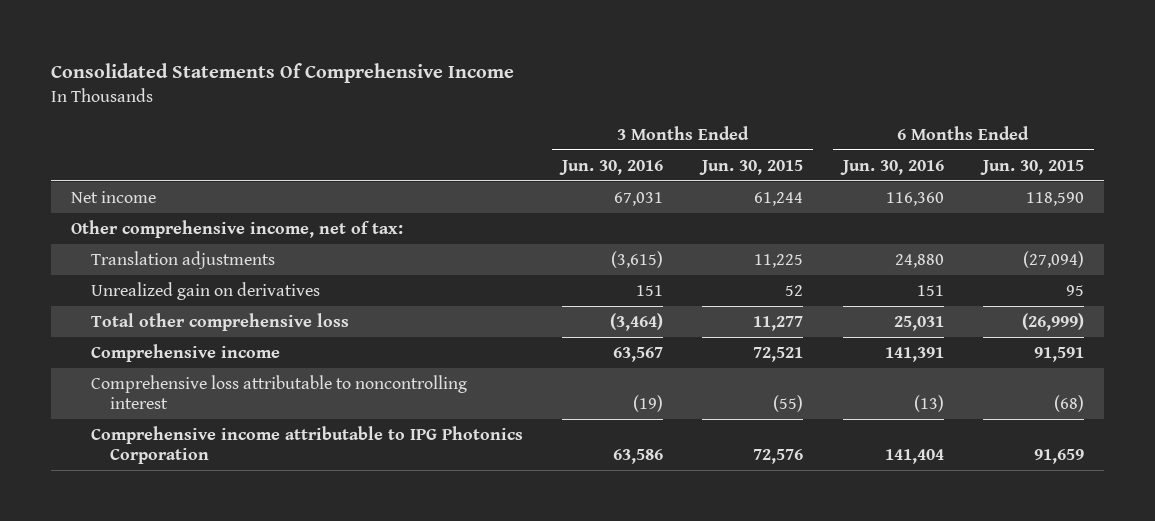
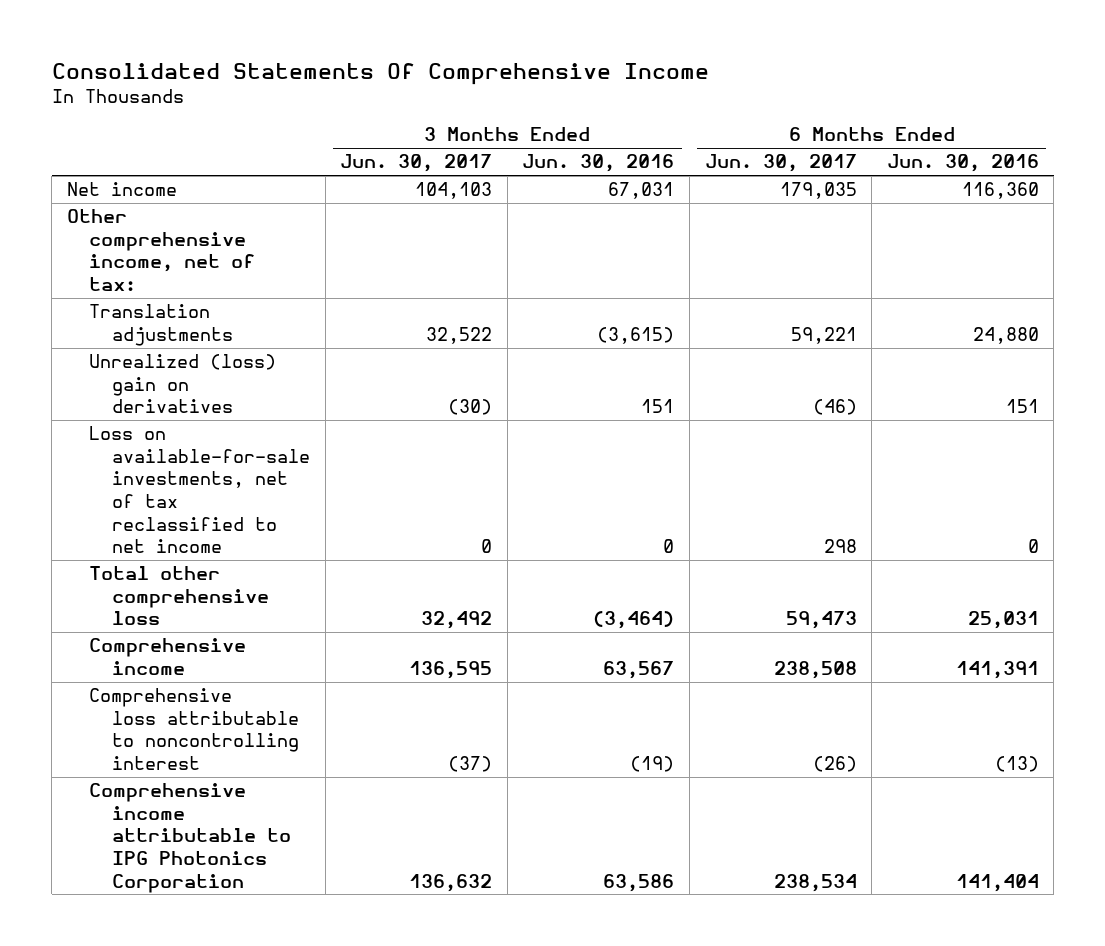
[699,159,804,175] Jun. 30, 2015 -> none
[980,159,1085,175] Jun. 30, 2015 -> none
none -> [340,154,493,173] Jun. 30, 2017
none -> [704,154,857,173] Jun. 30, 2017
[90,281,320,300] Unrealized gain on derivatives -> [89,354,277,414] Unrealized (loss) gain on derivatives
none -> [89,426,311,554] Loss on available-for-sale investments, net of tax reclassified to net income

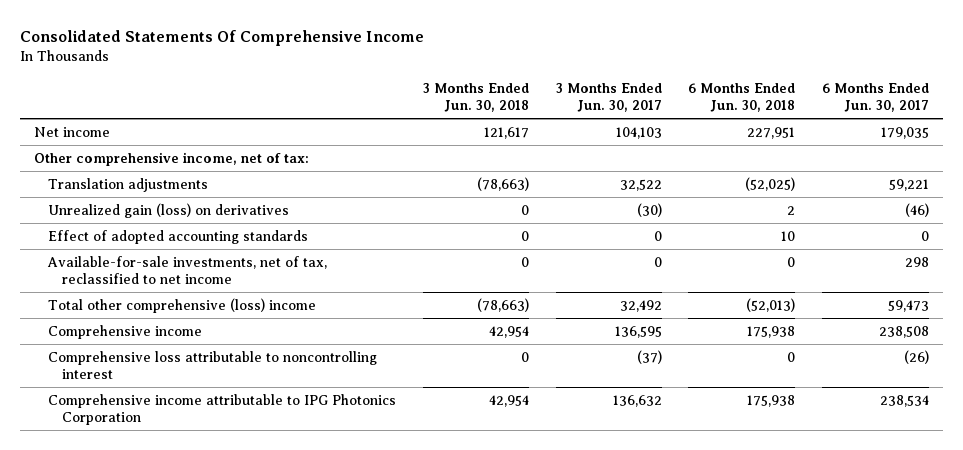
[522,154,675,173] Jun. 30, 2016 -> none
[886,154,1039,173] Jun. 30, 2016 -> none
none -> [422,82,529,112] 3 Months Ended Jun. 30, 2018
none -> [688,82,796,112] 6 Months Ended Jun. 30, 2018
[89,354,277,414] Unrealized (loss) gain on derivatives -> [47,203,289,219] Unrealized gain (loss) on derivatives
none -> [47,230,308,245] Effect of adopted accounting standards
[89,426,311,554] Loss on available-for-sale investments, net of tax reclassified to net income -> [46,256,327,284] Available-for-sale investments, net of tax, reclassified to net income
[89,566,270,626] Total other comprehensive loss -> [47,298,316,314] Total other comprehensive (loss) income

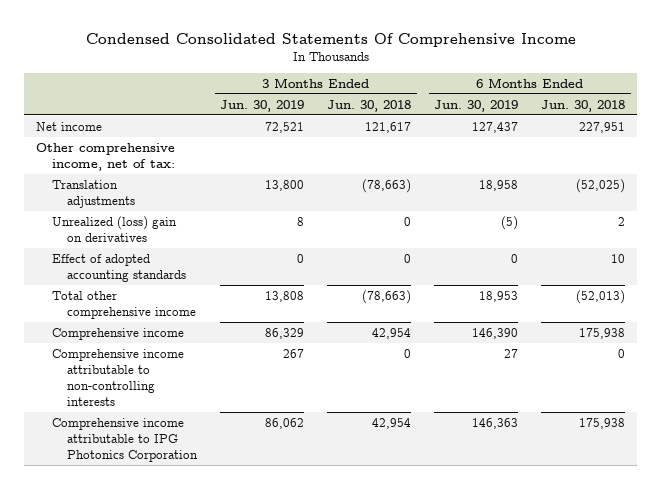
[20,29,425,46] Consolidated Statements Of Comprehensive Income -> [85,32,576,47] Condensed Consolidated Statements Of Comprehensive Income
[555,82,662,112] 3 Months Ended Jun. 30, 2017 -> none
[822,82,930,112] 6 Months Ended Jun. 30, 2017 -> none
none -> [220,99,305,112] Jun. 30, 2019
none -> [434,99,519,112] Jun. 30, 2019
[47,203,289,219] Unrealized gain (loss) on derivatives -> [51,215,177,242] Unrealized (loss) gain on derivatives
[46,256,327,284] Available-for-sale investments, net of tax, reclassified to net income -> none
[47,298,316,314] Total other comprehensive (loss) income -> [51,290,197,319] Total other comprehensive income
[47,351,377,379] Comprehensive loss attributable to noncontrolling interest -> [51,348,184,406] Comprehensive income attributable to non-controlling interests

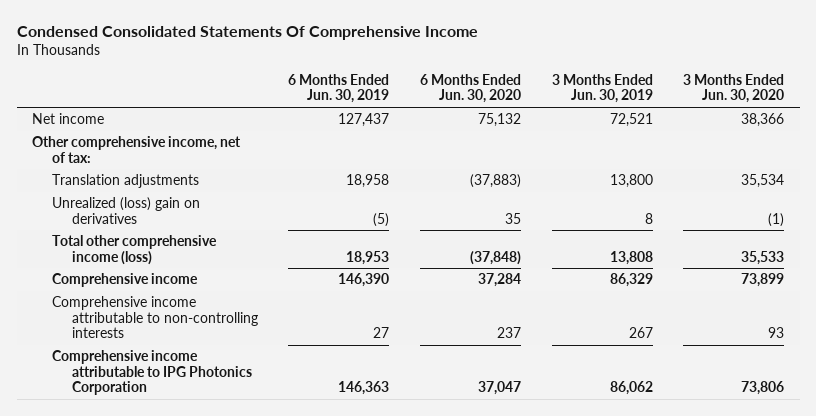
[327,99,412,112] Jun. 30, 2018 -> none
[541,99,626,112] Jun. 30, 2018 -> none
none -> [420,74,522,104] 6 Months Ended Jun. 30, 2020
none -> [683,74,785,104] 3 Months Ended Jun. 30, 2020
[51,253,187,282] Effect of adopted accounting standards -> none
[51,290,197,319] Total other comprehensive income -> [51,235,217,265] Total other comprehensive income (loss)

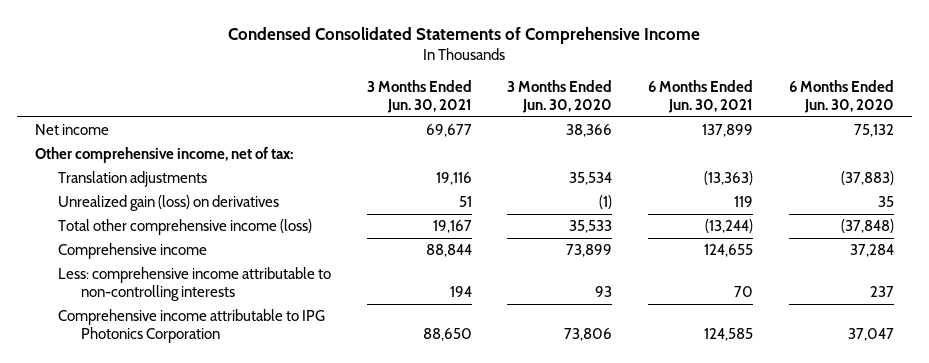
[16,26,478,41] Condensed Consolidated Statements Of Comprehensive Income -> [228,26,701,44] Condensed Consolidated Statements of Comprehensive Income
[288,74,390,104] 6 Months Ended Jun. 30, 2019 -> none
[551,74,653,104] 3 Months Ended Jun. 30, 2019 -> none
none -> [366,79,472,113] 3 Months Ended Jun. 30, 2021
none -> [648,79,754,113] 6 Months Ended Jun. 30, 2021
[51,197,200,224] Unrealized (loss) gain on derivatives -> [57,195,279,212] Unrealized gain (loss) on derivatives
[51,296,258,339] Comprehensive income attributable to non-controlling interests -> [57,267,331,302] Less: comprehensive income attributable to non-controlling interests

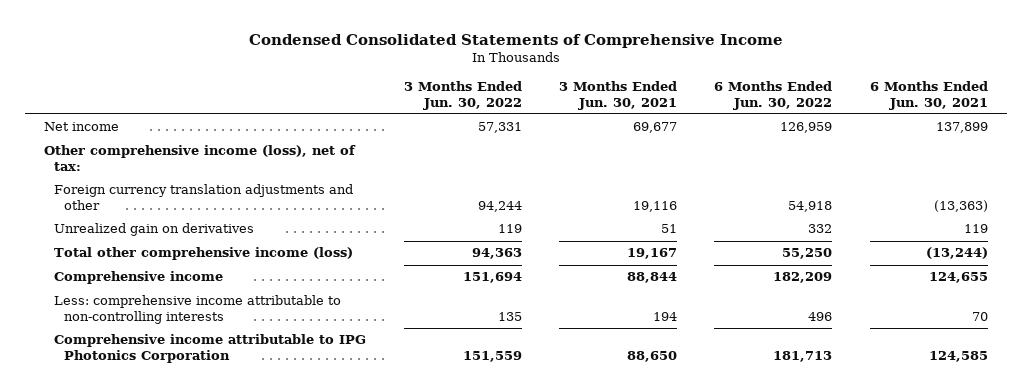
[507,79,613,113] 3 Months Ended Jun. 30, 2020 -> none
[788,79,894,113] 6 Months Ended Jun. 30, 2020 -> none
none -> [403,81,522,110] 3 Months Ended Jun. 30, 2022
none -> [714,81,833,110] 6 Months Ended Jun. 30, 2022
[34,147,293,164] Other comprehensive income, net of tax: -> [44,145,357,172] Other comprehensive income (loss), net of tax:
[57,171,207,188] Translation adjustments -> [54,184,354,211] Foreign currency translation adjustments and other
[57,195,279,212] Unrealized gain (loss) on derivatives -> [54,223,255,237] Unrealized gain on derivatives

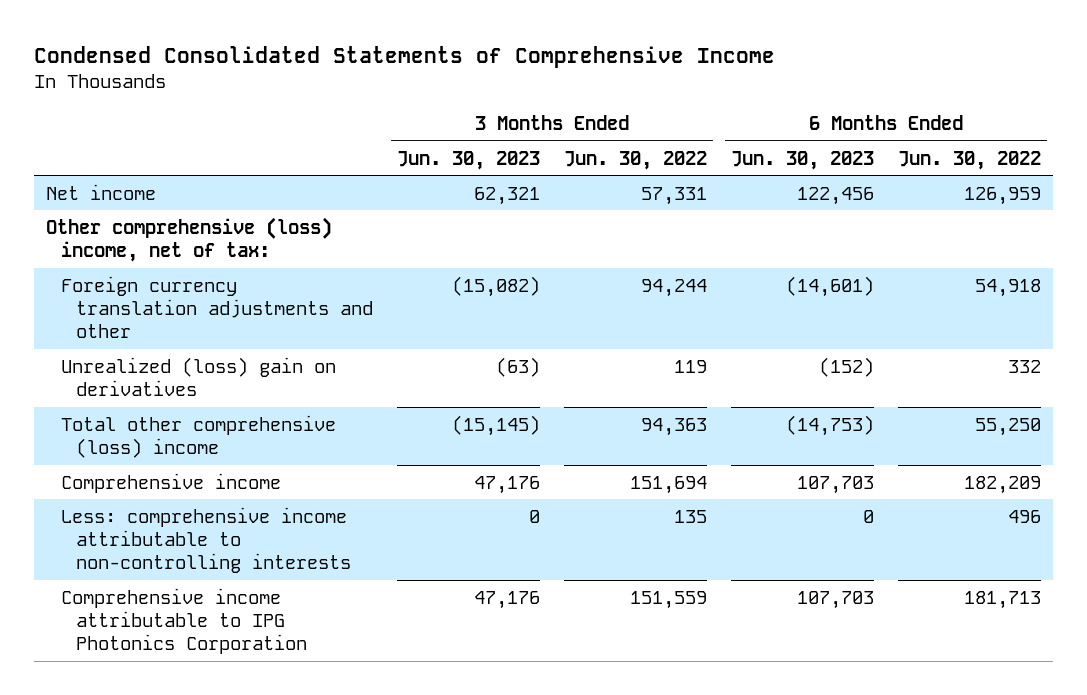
[558,81,677,110] 3 Months Ended Jun. 30, 2021 -> none
[869,81,988,110] 6 Months Ended Jun. 30, 2021 -> none
none -> [397,150,541,170] Jun. 30, 2023
none -> [730,150,874,170] Jun. 30, 2023
[44,145,357,172] Other comprehensive income (loss), net of tax: -> [46,216,333,262] Other comprehensive (loss) income, net of tax:
[54,223,255,237] Unrealized gain on derivatives -> [61,356,337,396] Unrealized (loss) gain on derivatives
[54,247,354,261] Total other comprehensive income (loss) -> [61,414,337,458] Total other comprehensive (loss) income

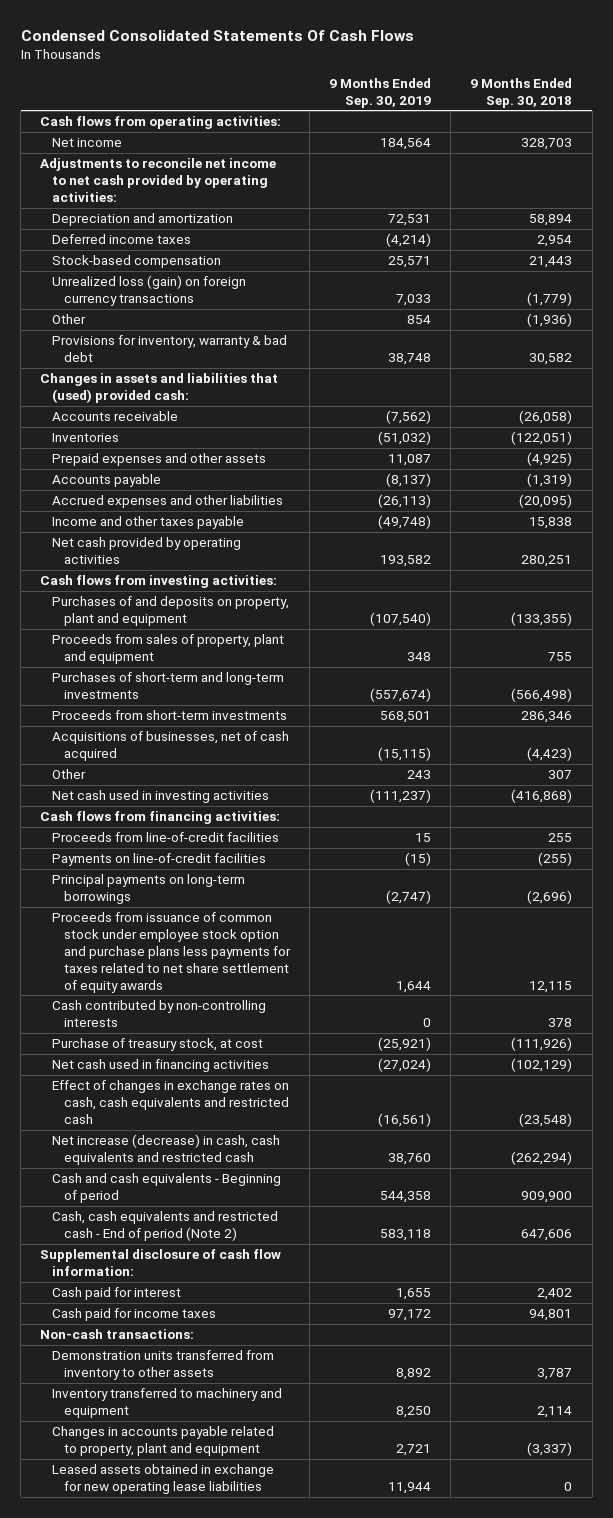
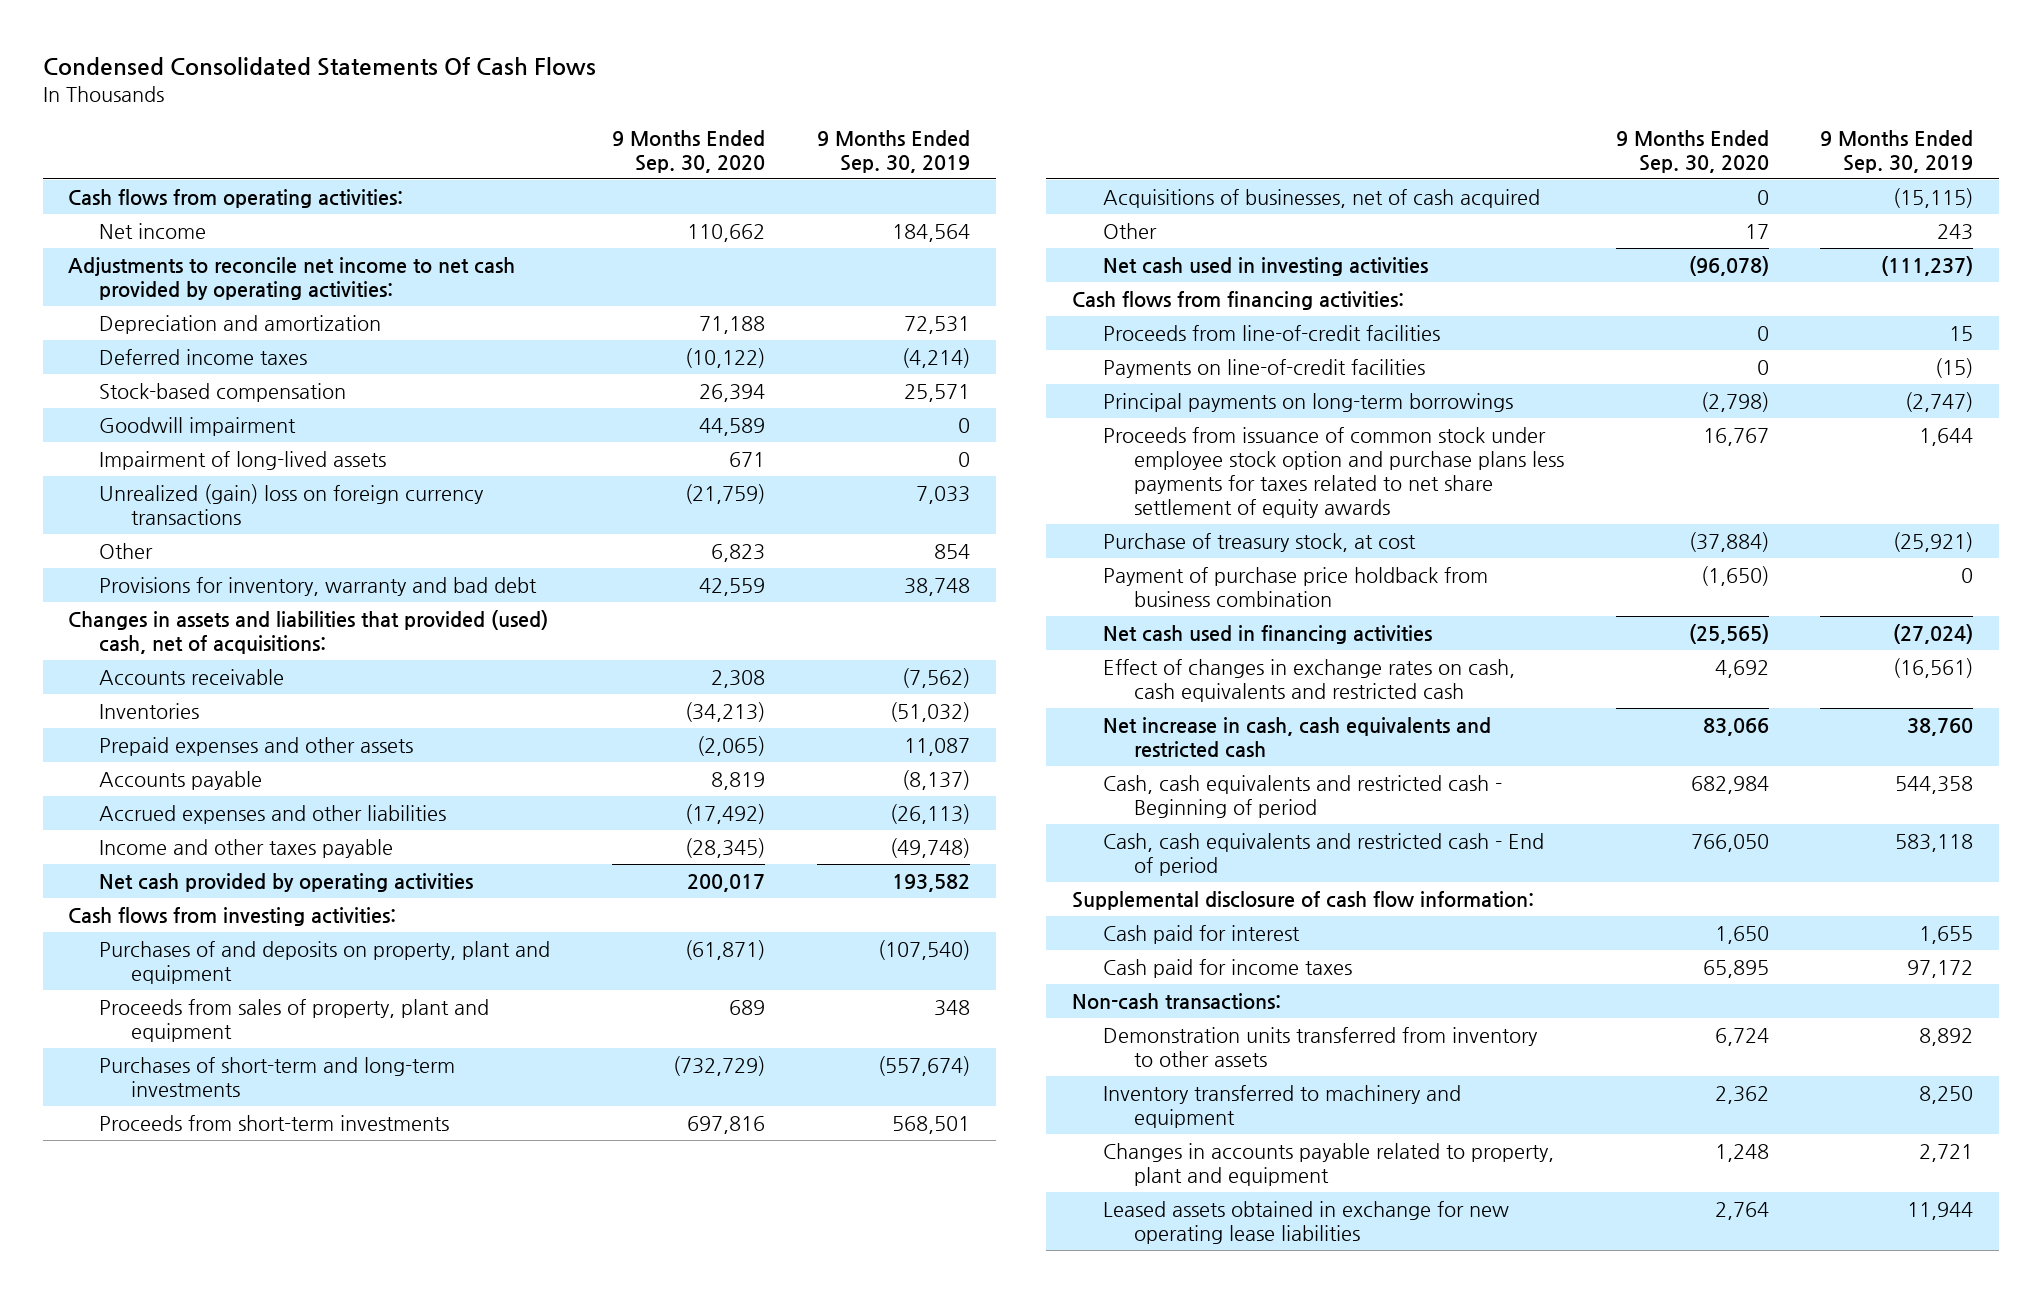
[470,77,573,108] 9 Months Ended Sep. 30, 2018 -> none
none -> [612,130,766,174] 9 Months Ended Sep. 30, 2020
none -> [99,417,297,437] Goodwill impairment
none -> [99,451,387,471] Impairment of long-lived assets
[52,275,247,307] Unrealized loss (gain) on foreign currency transactions -> [99,484,485,525] Unrealized (gain) loss on foreign currency transactions
[52,335,288,363] Provisions for inventory, warranty & bad debt -> [99,577,538,597] Provisions for inventory, warranty and bad debt
[40,373,279,404] Changes in assets and liabilities that (used) provided cash: -> [68,610,549,654] Changes in assets and liabilities that provided (used) cash, net of acquisitions:
[52,1000,267,1028] Cash contributed by non-controlling interests -> none
none -> [1102,567,1488,607] Payment of purchase price holdback from business combination
[52,1134,281,1166] Net increase (decrease) in cash, cash equivalents and restricted cash -> [1102,717,1491,758] Net increase in cash, cash equivalents and restricted cash
[52,1173,282,1204] Cash and cash equivalents - Beginning of period -> [1102,775,1502,818] Cash, cash equivalents and restricted cash - Beginning of period
[52,1211,279,1242] Cash, cash equivalents and restricted cash - End of period (Note 2) -> [1102,833,1544,876] Cash, cash equivalents and restricted cash - End of period

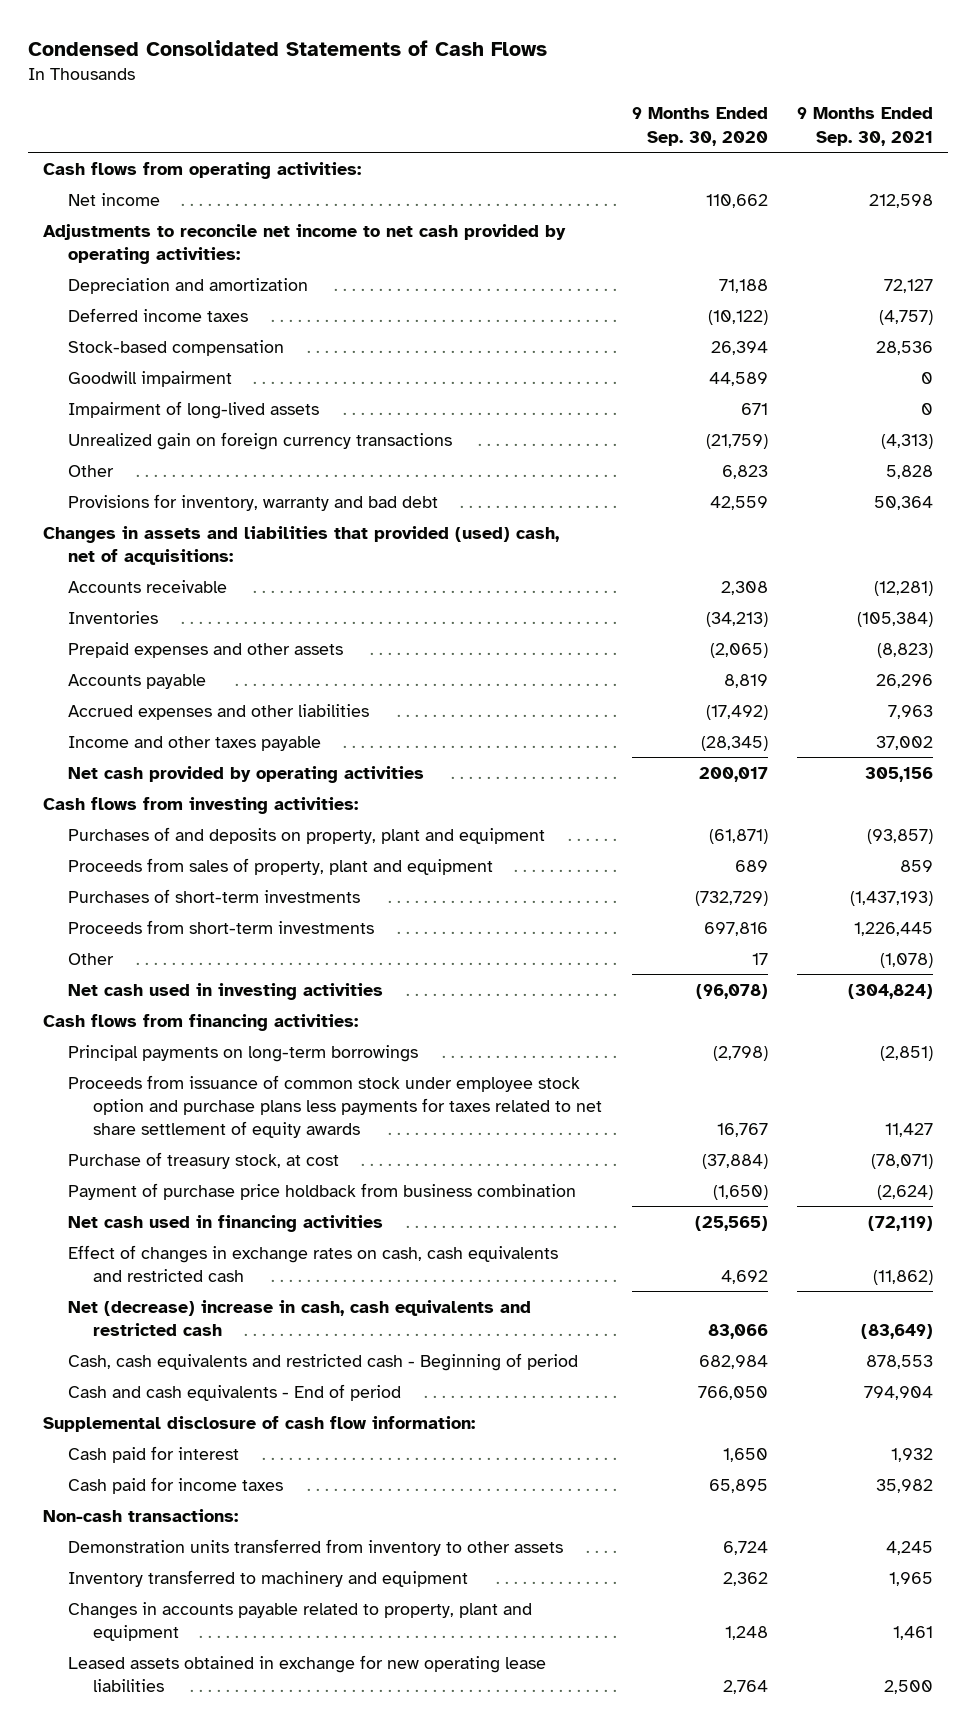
[42,56,596,76] Condensed Consolidated Statements Of Cash Flows -> [28,40,548,57] Condensed Consolidated Statements of Cash Flows
[816,130,970,174] 9 Months Ended Sep. 30, 2019 -> none
none -> [797,107,934,146] 9 Months Ended Sep. 30, 2021
[99,484,485,525] Unrealized (gain) loss on foreign currency transactions -> [68,431,453,450] Unrealized gain on foreign currency transactions
[99,1057,456,1097] Purchases of short-term and long-term investments -> [68,888,361,903] Purchases of short-term investments
[1102,189,1540,209] Acquisitions of businesses, net of cash acquired -> none
[1102,325,1440,342] Proceeds from line-of-credit facilities -> none
[1102,359,1425,379] Payments on line-of-credit facilities -> none
[1102,717,1491,758] Net increase in cash, cash equivalents and restricted cash -> [68,1299,532,1336] Net (decrease) increase in cash, cash equivalents and restricted cash
[1102,833,1544,876] Cash, cash equivalents and restricted cash - End of period -> [68,1383,402,1401] Cash and cash equivalents - End of period

